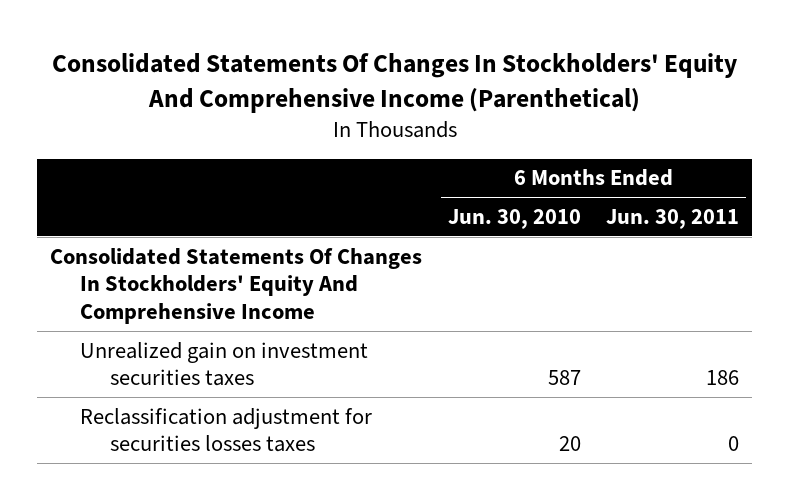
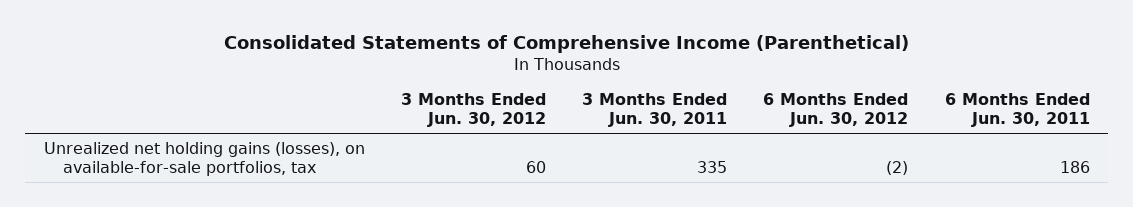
[51,52,737,113] Consolidated Statements Of Changes In Stockholders' Equity And Comprehensive Income (Parenthetical) -> [223,35,909,54] Consolidated Statements of Comprehensive Income (Parenthetical)
[447,208,581,229] Jun. 30, 2010 -> none
none -> [400,92,546,128] 3 Months Ended Jun. 30, 2012
none -> [582,92,728,128] 3 Months Ended Jun. 30, 2011
none -> [763,92,909,128] 6 Months Ended Jun. 30, 2012
[50,247,423,324] Consolidated Statements Of Changes In Stockholders' Equity And Comprehensive Income -> none
[80,407,373,453] Reclassification adjustment for securities losses taxes -> none
[80,341,369,387] Unrealized gain on investment securities taxes -> [43,141,365,177] Unrealized net holding gains (losses), on available-for-sale portfolios, tax

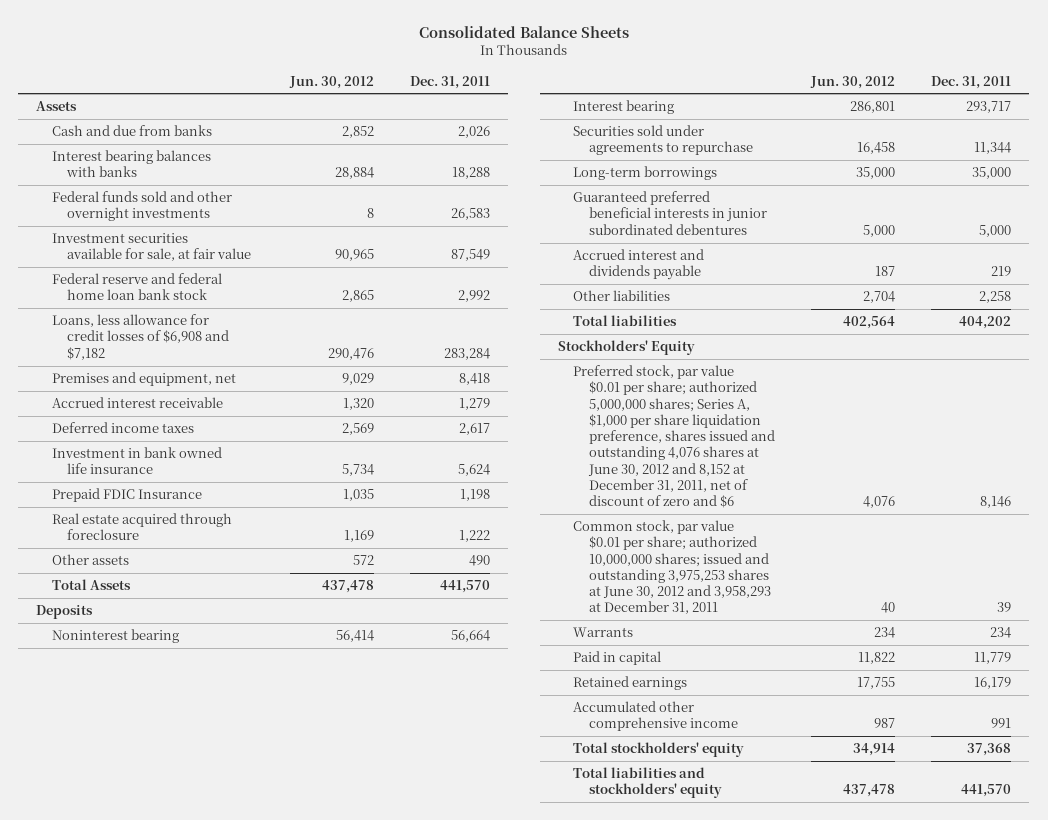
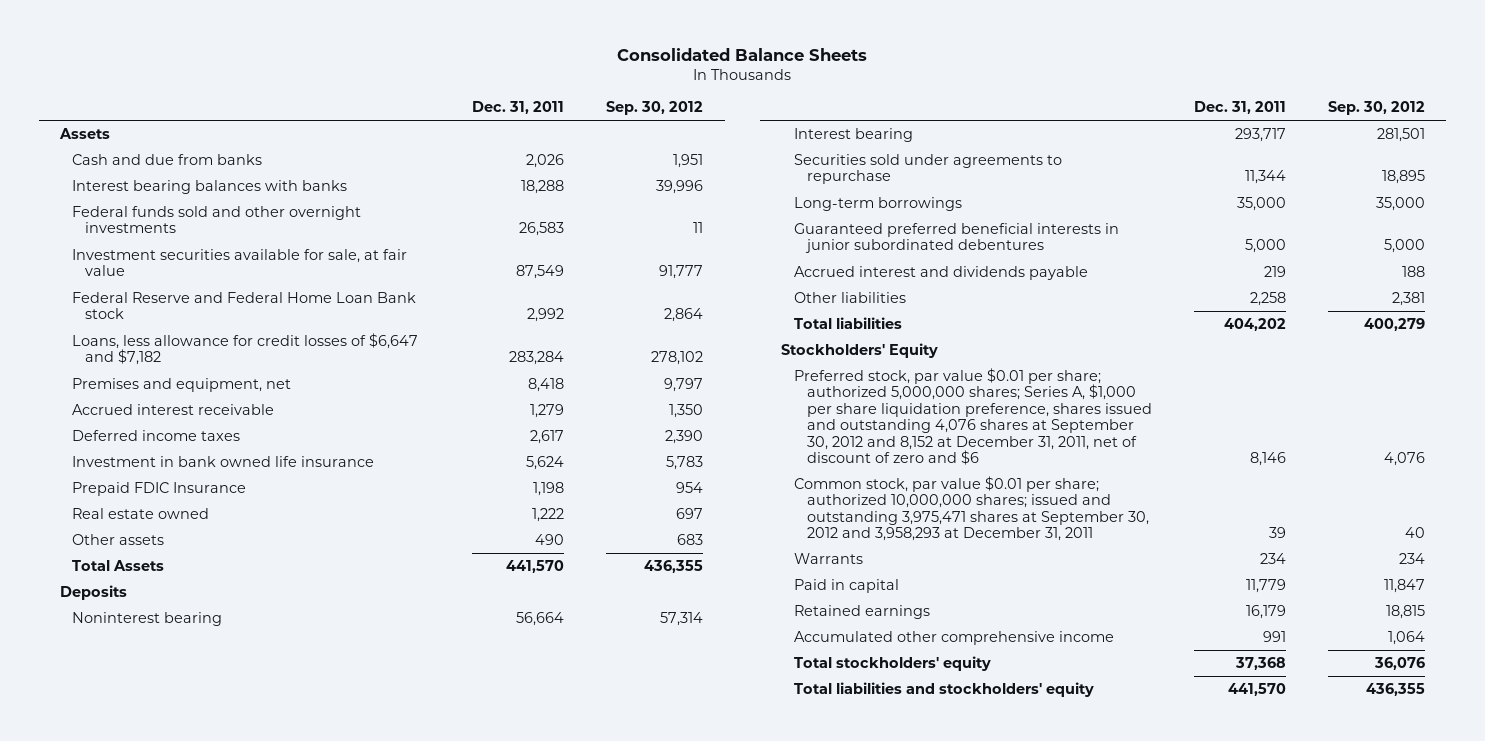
[288,75,374,89] Jun. 30, 2012 -> none
none -> [606,101,704,116] Sep. 30, 2012
[51,273,222,301] Federal reserve and federal home loan bank stock -> [72,292,417,320] Federal Reserve and Federal Home Loan Bank stock
[51,314,230,360] Loans, less allowance for credit losses of $6,908 and $7,182 -> [72,333,419,366] Loans, less allowance for credit losses of $6,647 and $7,182
[51,513,232,541] Real estate acquired through foreclosure -> [72,508,210,520] Real estate owned
[573,365,775,508] Preferred stock, par value $0.01 per share; authorized 5,000,000 shares; Series A, $1,000 per share liquidation preference, shares issued and outstanding 4,076 shares at June 30, 2012 and 8,152 at December 31, 2011, net of discount of zero and $6 -> [793,368,1152,466] Preferred stock, par value $0.01 per share; authorized 5,000,000 shares; Series A, $1,000 per share liquidation preference, shares issued and outstanding 4,076 shares at September 30, 2012 and 8,152 at December 31, 2011, net of discount of zero and $6
[573,520,771,615] Common stock, par value $0.01 per share; authorized 10,000,000 shares; issued and outstanding 3,975,253 shares at June 30, 2012 and 3,958,293 at December 31, 2011 -> [793,476,1149,542] Common stock, par value $0.01 per share; authorized 10,000,000 shares; issued and outstanding 3,975,471 shares at September 30, 2012 and 3,958,293 at December 31, 2011

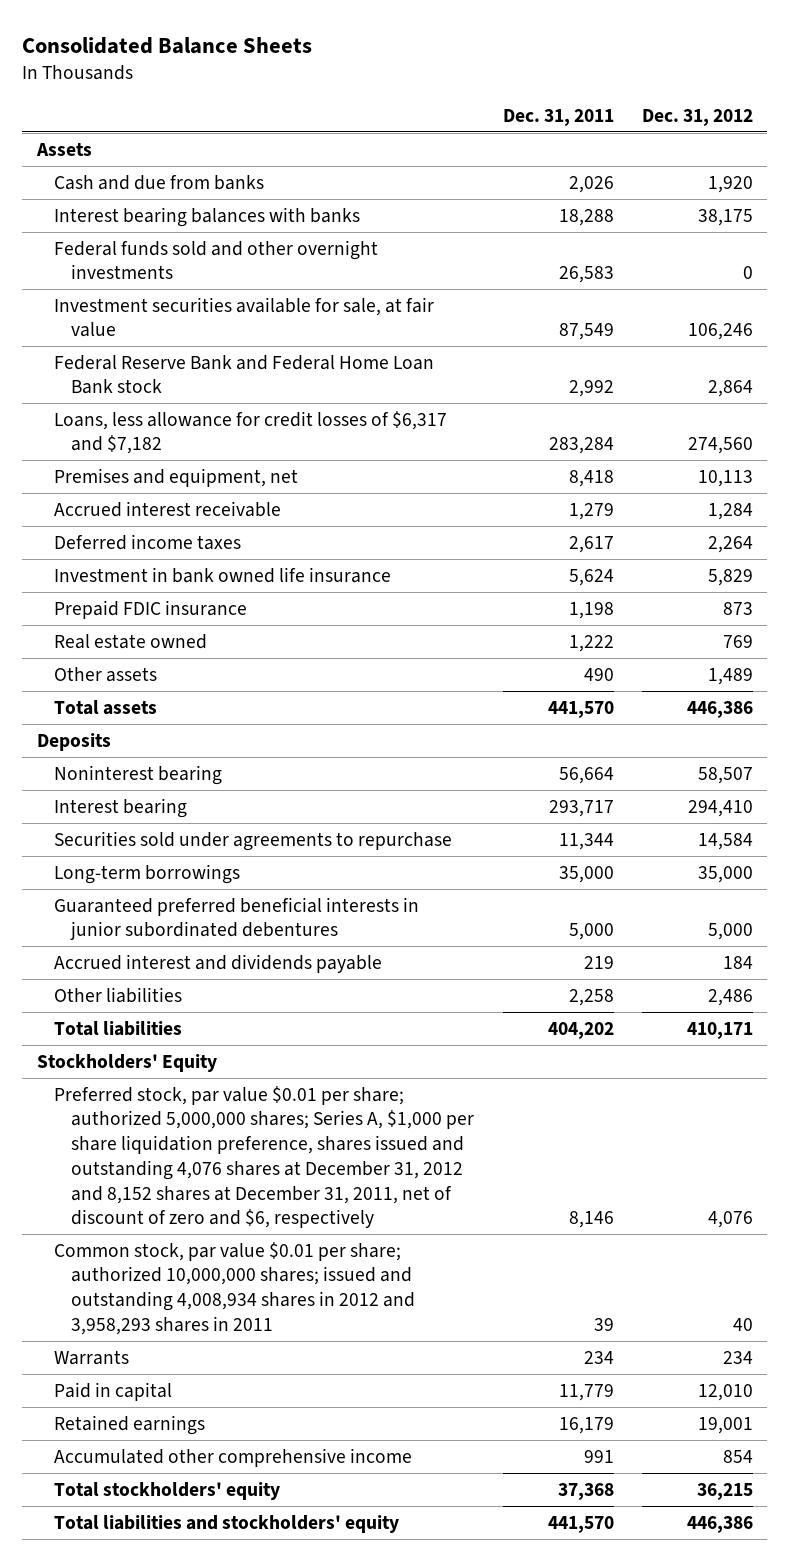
[606,101,704,116] Sep. 30, 2012 -> none
none -> [641,108,753,126] Dec. 31, 2012
[72,292,417,320] Federal Reserve and Federal Home Loan Bank stock -> [53,354,434,395] Federal Reserve Bank and Federal Home Loan Bank stock
[72,333,419,366] Loans, less allowance for credit losses of $6,647 and $7,182 -> [53,410,447,455] Loans, less allowance for credit losses of $6,317 and $7,182
[72,482,247,497] Prepaid FDIC Insurance -> [53,599,247,619] Prepaid FDIC insurance
[72,560,165,572] Total Assets -> [53,699,157,715] Total assets
[793,368,1152,466] Preferred stock, par value $0.01 per share; authorized 5,000,000 shares; Series A, $1,000 per share liquidation preference, shares issued and outstanding 4,076 shares at September 30, 2012 and 8,152 at December 31, 2011, net of discount of zero and $6 -> [53,1085,475,1229] Preferred stock, par value $0.01 per share; authorized 5,000,000 shares; Series A, $1,000 per share liquidation preference, shares issued and outstanding 4,076 shares at December 31, 2012 and 8,152 shares at December 31, 2011, net of discount of zero and $6, respectively
[793,476,1149,542] Common stock, par value $0.01 per share; authorized 10,000,000 shares; issued and outstanding 3,975,471 shares at September 30, 2012 and 3,958,293 at December 31, 2011 -> [53,1241,416,1335] Common stock, par value $0.01 per share; authorized 10,000,000 shares; issued and outstanding 4,008,934 shares in 2012 and 3,958,293 shares in 2011

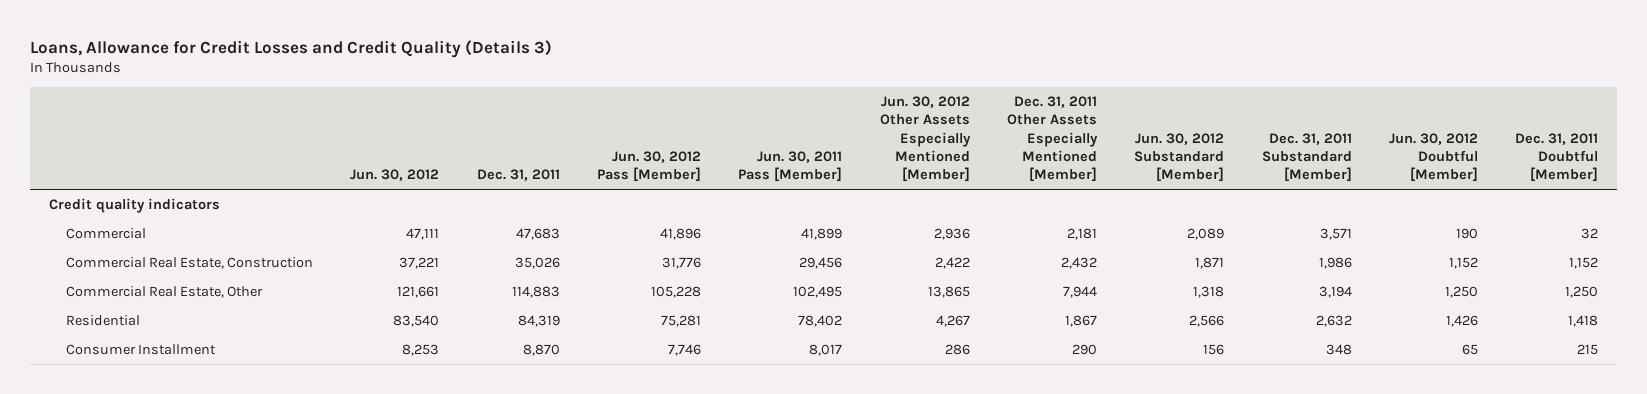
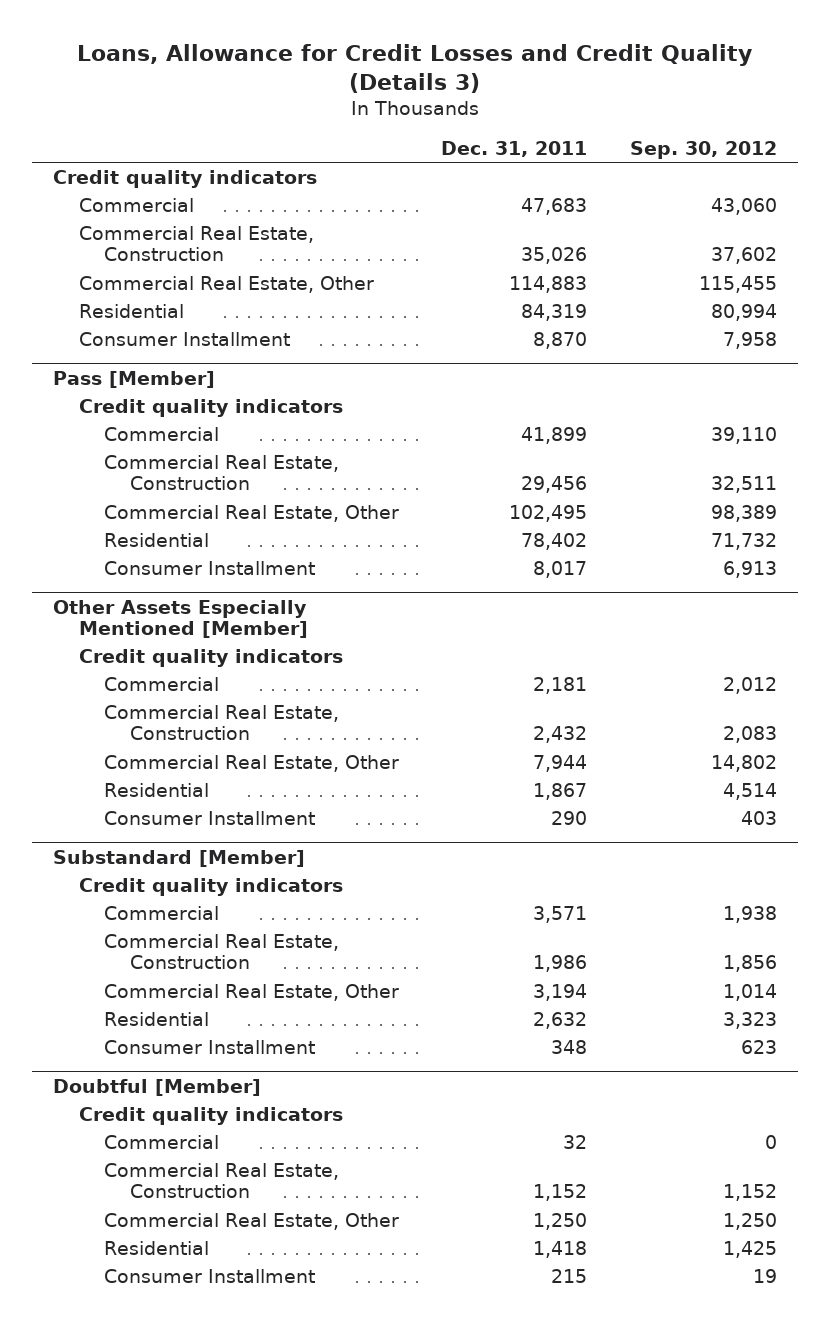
[350,169,440,182] Jun. 30, 2012 -> none
[596,151,701,183] Jun. 30, 2012 Pass [Member] -> none
[738,151,843,183] Jun. 30, 2011 Pass [Member] -> none
[879,96,971,183] Jun. 30, 2012 Other Assets Especially Mentioned [Member] -> none
[1006,96,1098,183] Dec. 31, 2011 Other Assets Especially Mentioned [Member] -> none
[1134,132,1225,183] Jun. 30, 2012 Substandard [Member] -> none
[1261,132,1352,183] Dec. 31, 2011 Substandard [Member] -> none
[1389,132,1479,183] Jun. 30, 2012 Doubtful [Member] -> none
[1515,132,1599,183] Dec. 31, 2011 Doubtful [Member] -> none
none -> [629,141,777,160] Sep. 30, 2012
none -> [53,370,216,388] Pass [Member]
none -> [78,398,343,417] Credit quality indicators
none -> [104,426,220,441] Commercial
none -> [104,454,340,491] Commercial Real Estate, Construction
none -> [104,504,400,522] Commercial Real Estate, Other
none -> [104,532,210,547] Residential
none -> [104,560,316,575] Consumer Installment
none -> [53,599,308,639] Other Assets Especially Mentioned [Member]
none -> [78,648,343,667] Credit quality indicators
none -> [104,676,220,691] Commercial
none -> [104,704,340,741] Commercial Real Estate, Construction
none -> [104,754,400,772] Commercial Real Estate, Other
none -> [104,782,210,797] Residential
none -> [104,810,316,825] Consumer Installment
none -> [53,849,306,867] Substandard [Member]
none -> [78,877,343,896] Credit quality indicators
none -> [104,905,220,920] Commercial
none -> [104,933,340,970] Commercial Real Estate, Construction
none -> [104,983,400,1001] Commercial Real Estate, Other
none -> [104,1011,210,1026] Residential
none -> [104,1039,316,1054] Consumer Installment
none -> [53,1078,262,1096] Doubtful [Member]
none -> [78,1106,343,1125] Credit quality indicators
none -> [104,1134,220,1149] Commercial
none -> [104,1162,340,1199] Commercial Real Estate, Construction
none -> [104,1212,400,1230] Commercial Real Estate, Other
none -> [104,1240,210,1255] Residential
none -> [104,1268,316,1283] Consumer Installment

